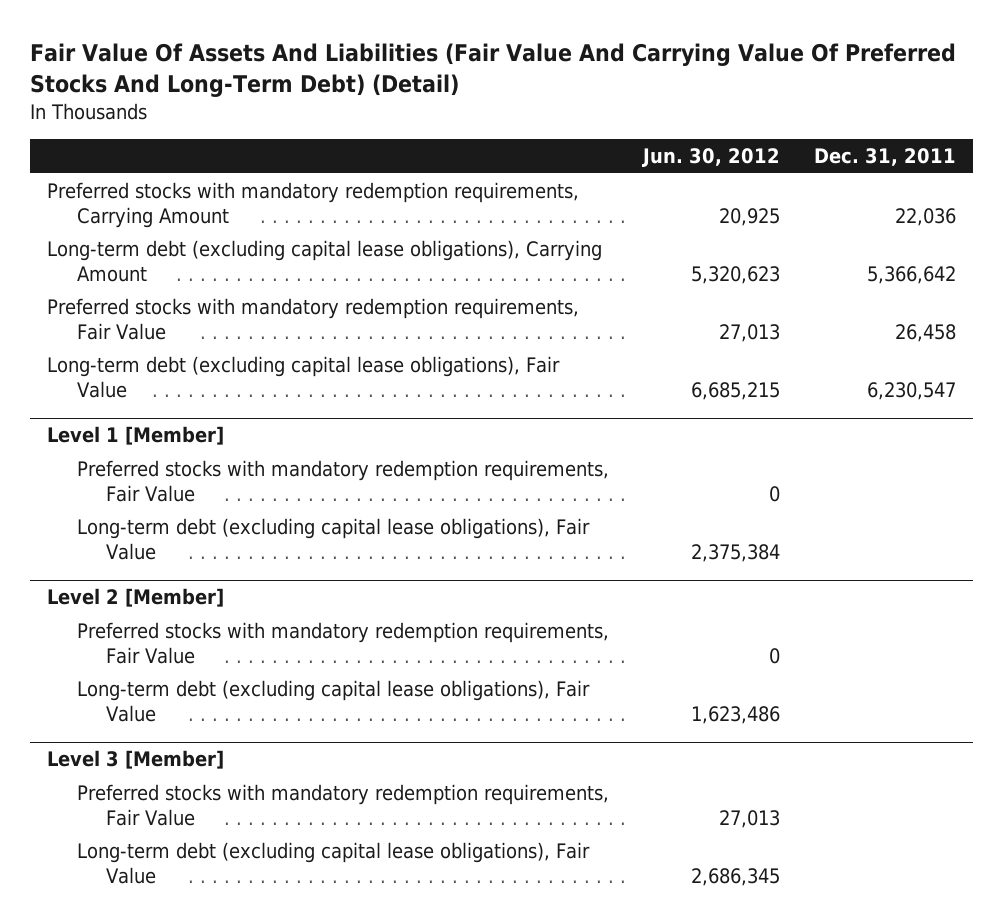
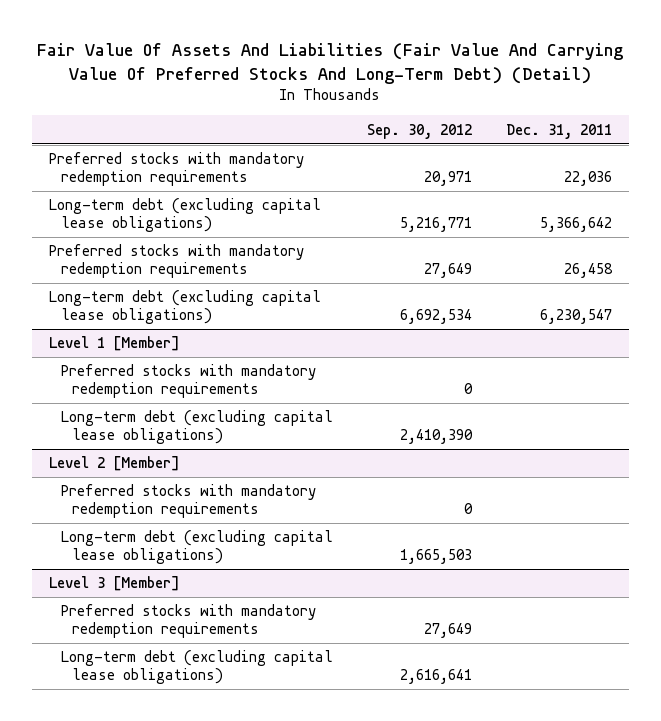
[641,148,780,168] Jun. 30, 2012 -> none
none -> [366,123,472,139] Sep. 30, 2012
[46,182,579,228] Preferred stocks with mandatory redemption requirements, Carrying Amount -> [49,152,305,187] Preferred stocks with mandatory redemption requirements
[46,240,602,282] Long-term debt (excluding capital lease obligations), Carrying Amount -> [49,198,322,233] Long-term debt (excluding capital lease obligations)
[46,298,579,340] Preferred stocks with mandatory redemption requirements, Fair Value -> [49,244,305,279] Preferred stocks with mandatory redemption requirements
[46,356,560,398] Long-term debt (excluding capital lease obligations), Fair Value -> [49,290,322,325] Long-term debt (excluding capital lease obligations)
[76,460,609,502] Preferred stocks with mandatory redemption requirements, Fair Value -> [60,364,316,399] Preferred stocks with mandatory redemption requirements
[76,518,590,560] Long-term debt (excluding capital lease obligations), Fair Value -> [60,410,333,445] Long-term debt (excluding capital lease obligations)
[76,622,609,664] Preferred stocks with mandatory redemption requirements, Fair Value -> [60,484,316,519] Preferred stocks with mandatory redemption requirements
[76,680,590,722] Long-term debt (excluding capital lease obligations), Fair Value -> [60,530,333,565] Long-term debt (excluding capital lease obligations)
[76,784,609,826] Preferred stocks with mandatory redemption requirements, Fair Value -> [60,604,316,639] Preferred stocks with mandatory redemption requirements
[76,842,590,884] Long-term debt (excluding capital lease obligations), Fair Value -> [60,650,333,685] Long-term debt (excluding capital lease obligations)

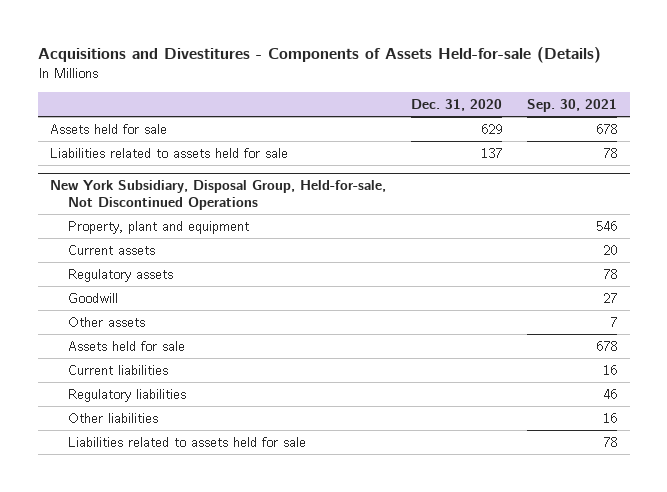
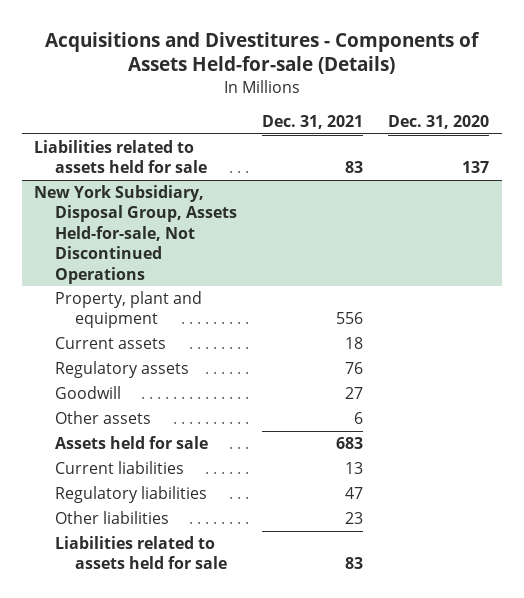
[527,99,618,113] Sep. 30, 2021 -> none
none -> [261,115,363,130] Dec. 31, 2021
[50,123,168,134] Assets held for sale -> none
[50,180,387,210] New York Subsidiary, Disposal Group, Held-for-sale, Not Discontinued Operations -> [34,185,237,284] New York Subsidiary, Disposal Group, Assets Held-for-sale, Not Discontinued Operations

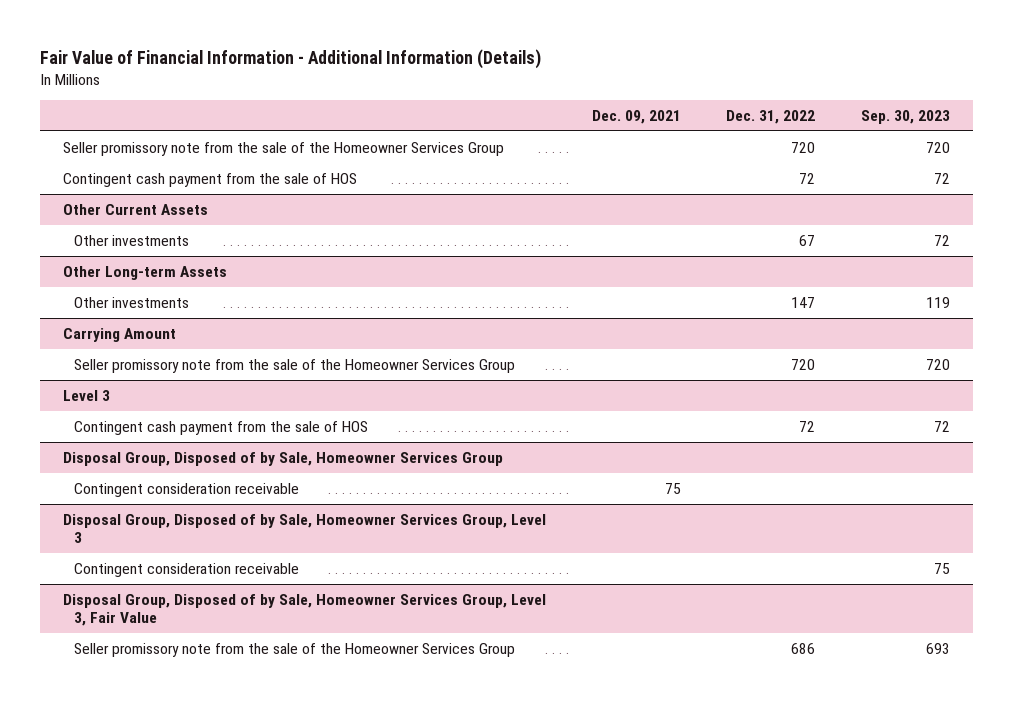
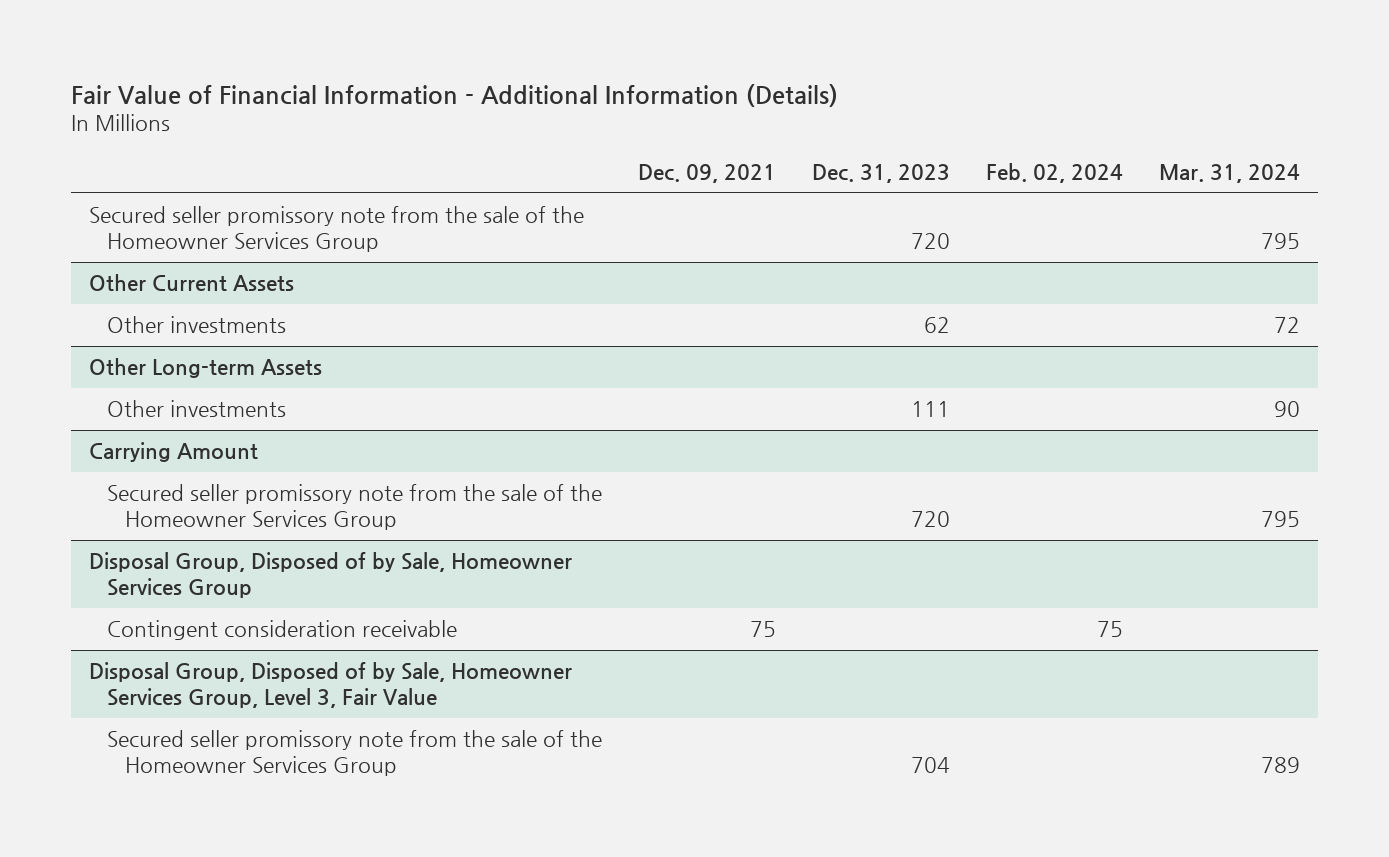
[726,109,816,124] Dec. 31, 2022 -> none
[860,109,950,124] Sep. 30, 2023 -> none
none -> [811,163,950,183] Dec. 31, 2023
none -> [986,162,1124,183] Feb. 02, 2024
none -> [1159,163,1301,183] Mar. 31, 2024
[62,172,357,187] Contingent cash payment from the sale of HOS -> none
[62,141,504,156] Seller promissory note from the sale of the Homeowner Services Group -> [89,206,585,253] Secured seller promissory note from the sale of the Homeowner Services Group
[62,389,110,401] Level 3 -> none
[74,420,369,435] Contingent cash payment from the sale of HOS -> none
[74,358,516,373] Seller promissory note from the sale of the Homeowner Services Group -> [106,484,602,531] Secured seller promissory note from the sale of the Homeowner Services Group
[62,513,546,544] Disposal Group, Disposed of by Sale, Homeowner Services Group, Level 3 -> none
[74,562,300,577] Contingent consideration receivable -> none
[74,642,516,657] Seller promissory note from the sale of the Homeowner Services Group -> [106,730,602,777] Secured seller promissory note from the sale of the Homeowner Services Group

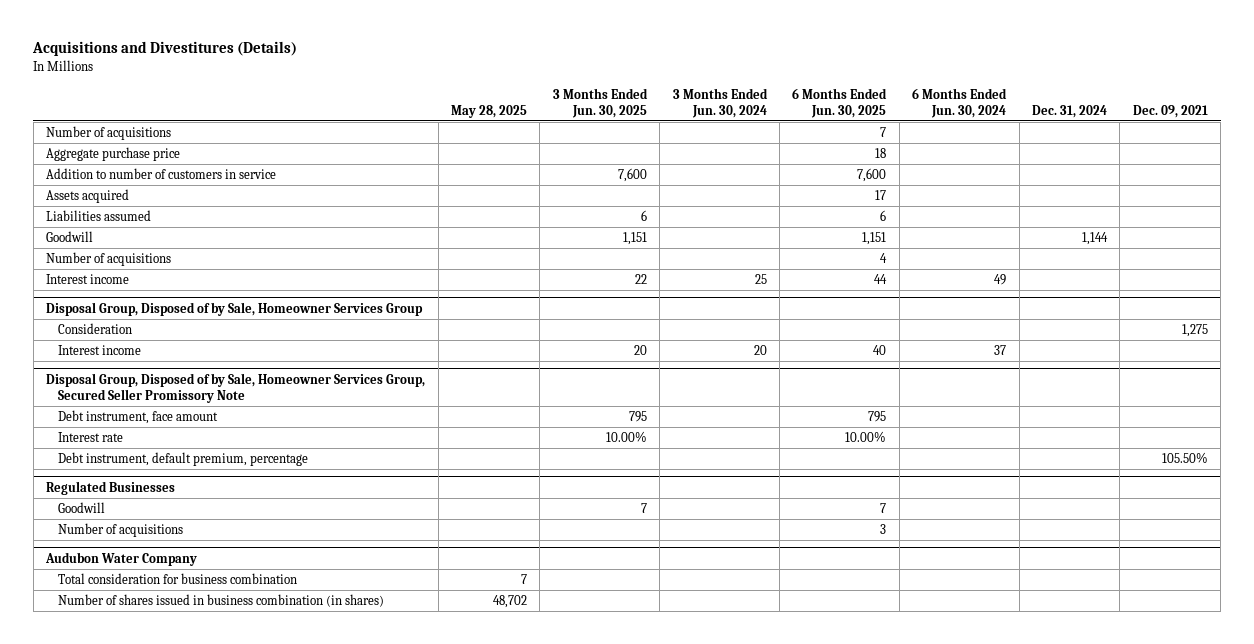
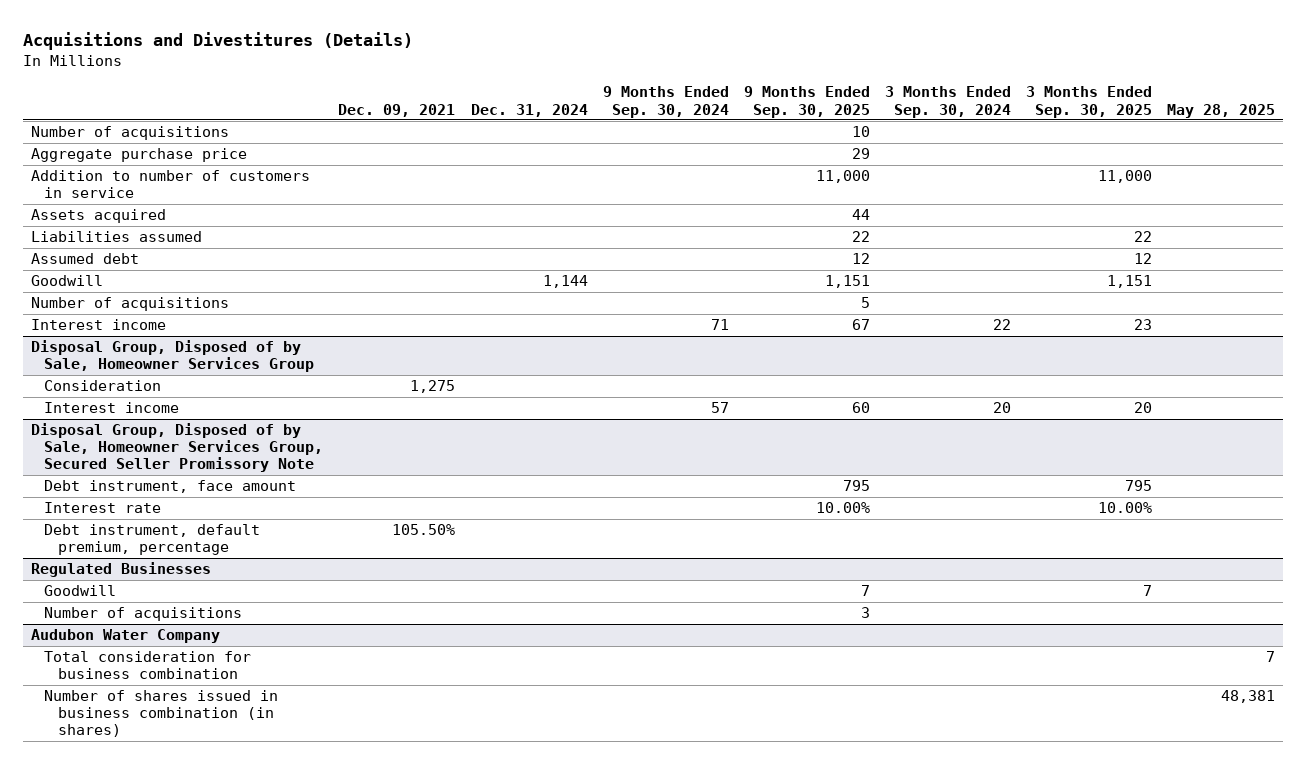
[552,87,648,118] 3 Months Ended Jun. 30, 2025 -> none
[672,87,768,118] 3 Months Ended Jun. 30, 2024 -> none
[792,87,888,118] 6 Months Ended Jun. 30, 2025 -> none
[912,87,1008,118] 6 Months Ended Jun. 30, 2024 -> none
none -> [602,86,729,118] 9 Months Ended Sep. 30, 2024
none -> [743,86,870,118] 9 Months Ended Sep. 30, 2025
none -> [884,86,1011,118] 3 Months Ended Sep. 30, 2024
none -> [1026,86,1153,118] 3 Months Ended Sep. 30, 2025
none -> [31,253,140,265] Assumed debt
[493,595,528,609] 48,702 -> [1221,690,1276,704] 48,381

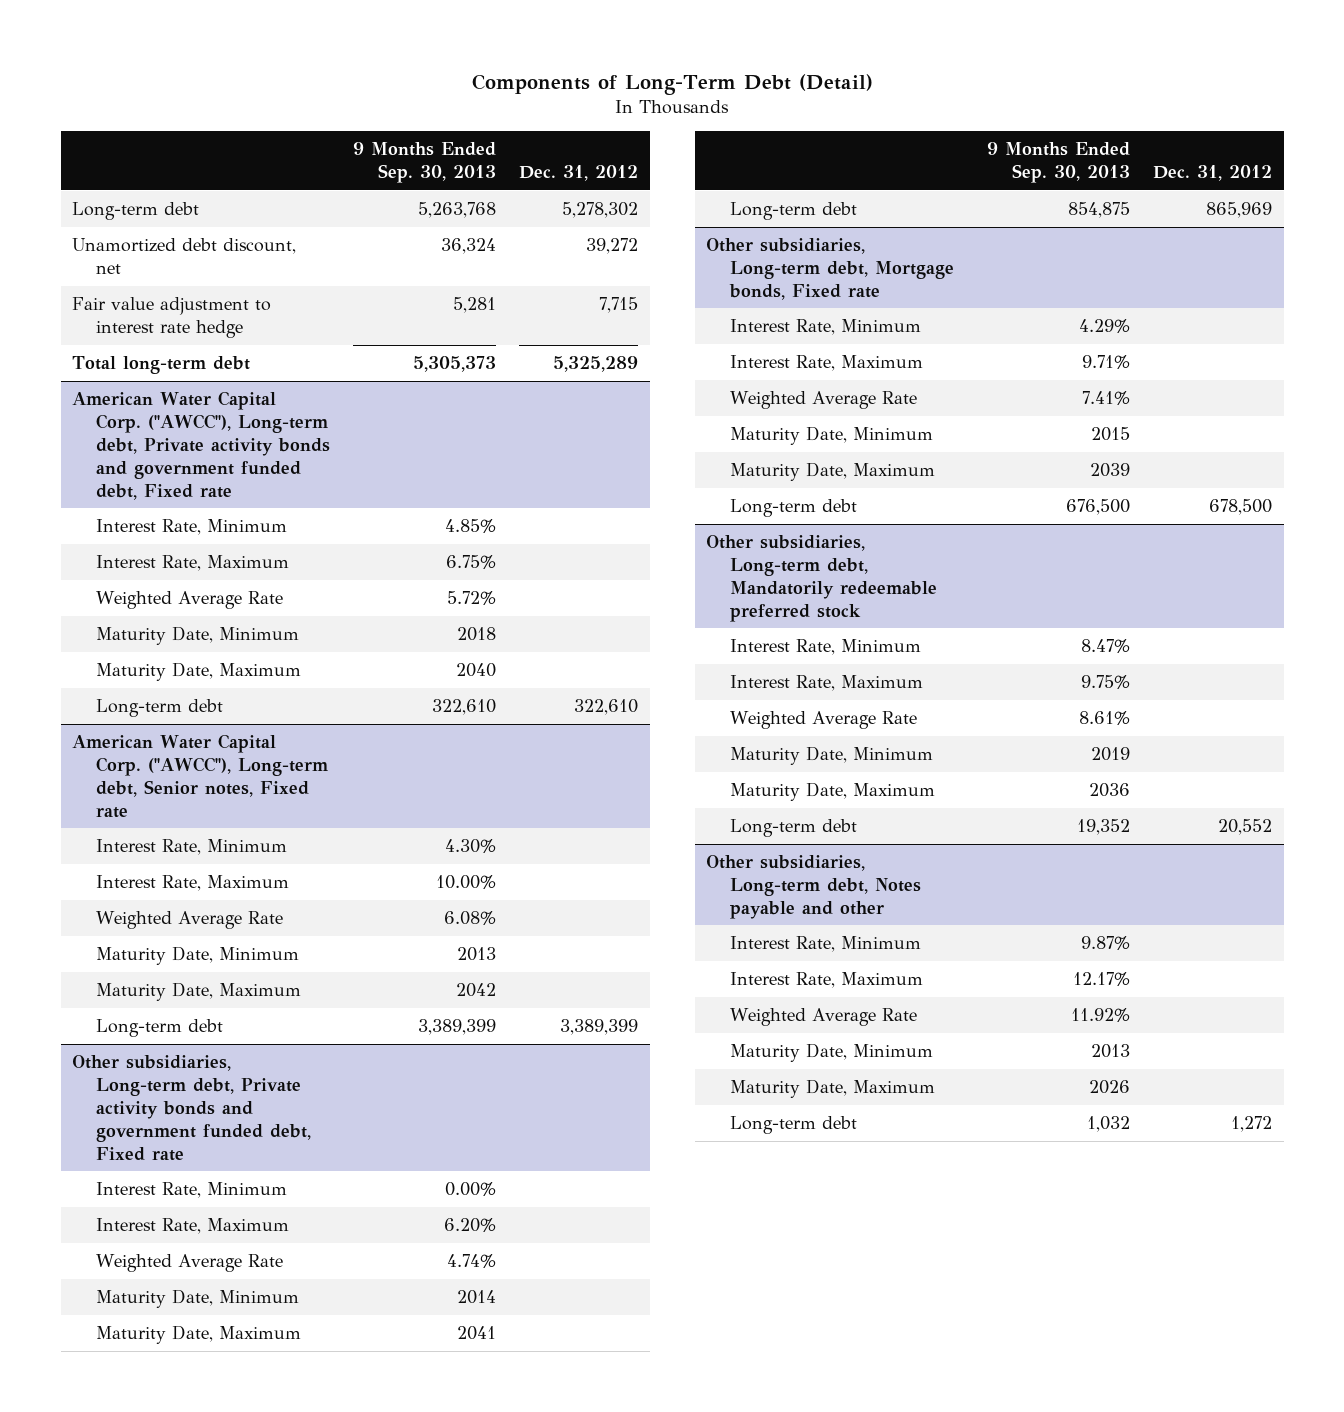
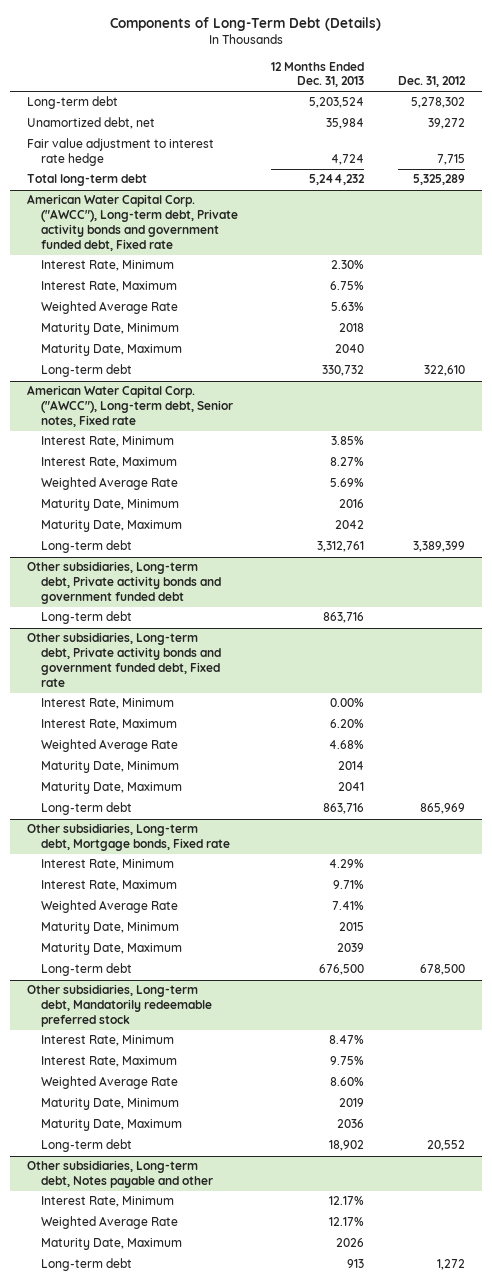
[472,73,874,95] Components of Long-Term Debt (Detail) -> [109,17,381,32] Components of Long-Term Debt (Details)
[353,142,497,183] 9 Months Ended Sep. 30, 2013 -> none
none -> [271,61,365,88] 12 Months Ended Dec. 31, 2013
[72,237,297,274] Unamortized debt discount, net -> [26,117,155,130] Unamortized debt, net
none -> [26,561,221,605] Other subsidiaries, Long-term debt, Private activity bonds and government funded debt
none -> [40,611,132,625] Long-term debt
[729,971,923,988] Interest Rate, Maximum -> none
[729,1042,933,1062] Maturity Date, Minimum -> none

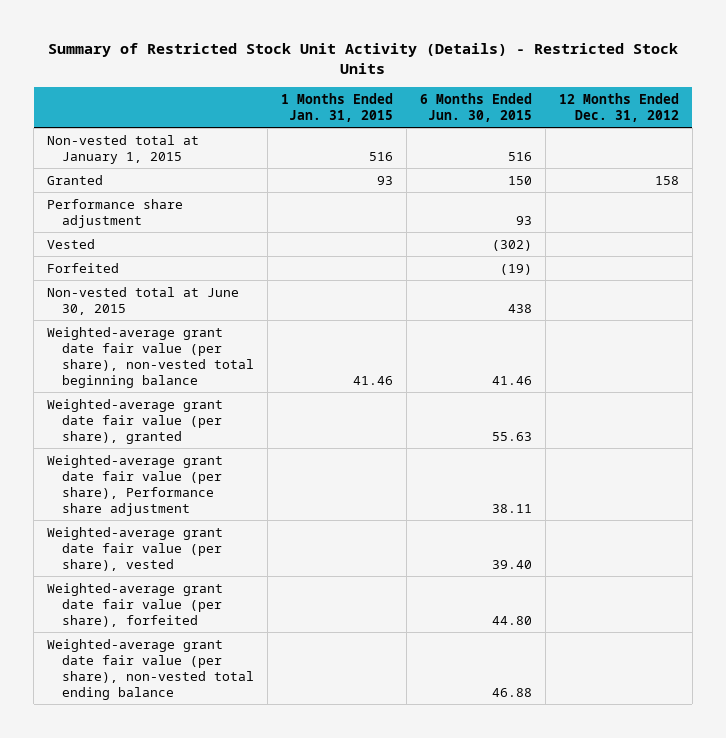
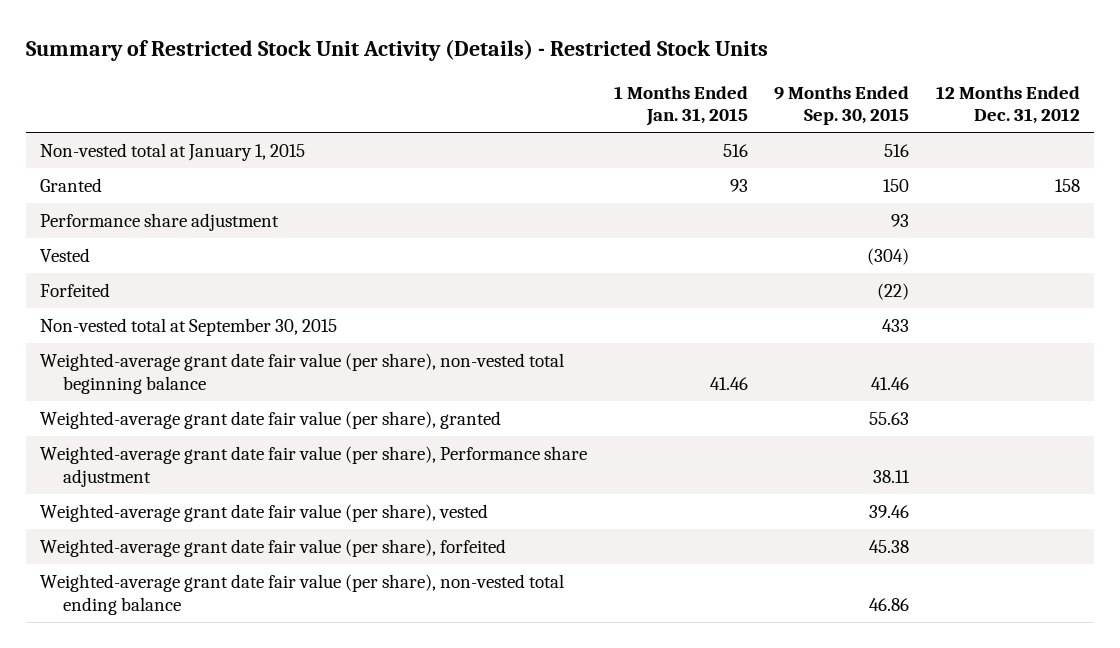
[419,92,532,122] 6 Months Ended Jun. 30, 2015 -> none
none -> [774,85,910,126] 9 Months Ended Sep. 30, 2015
[47,286,240,315] Non-vested total at June 30, 2015 -> [39,318,337,337] Non-vested total at September 30, 2015

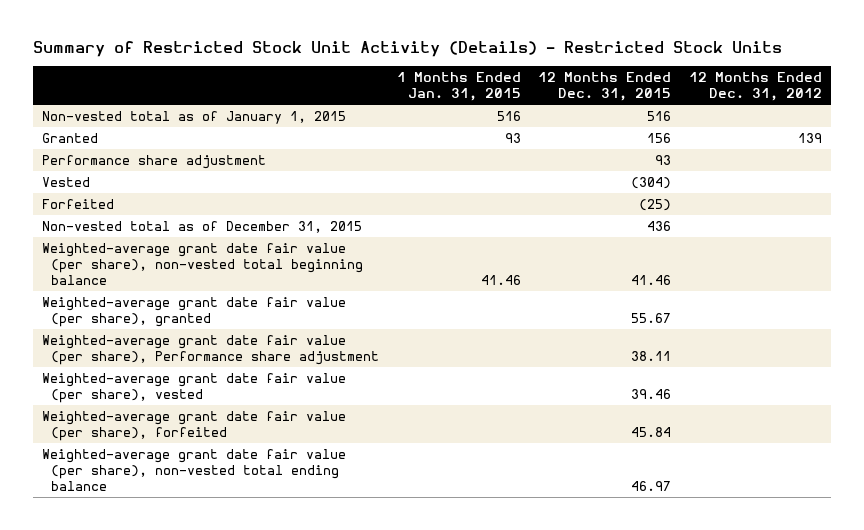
[774,85,910,126] 9 Months Ended Sep. 30, 2015 -> none
none -> [538,72,672,102] 12 Months Ended Dec. 31, 2015
[39,143,305,162] Non-vested total at January 1, 2015 -> [41,111,346,125] Non-vested total as of January 1, 2015
[1055,179,1081,193] 158 -> [798,133,823,144] 139
[39,318,337,337] Non-vested total at September 30, 2015 -> [41,221,362,234] Non-vested total as of December 31, 2015

